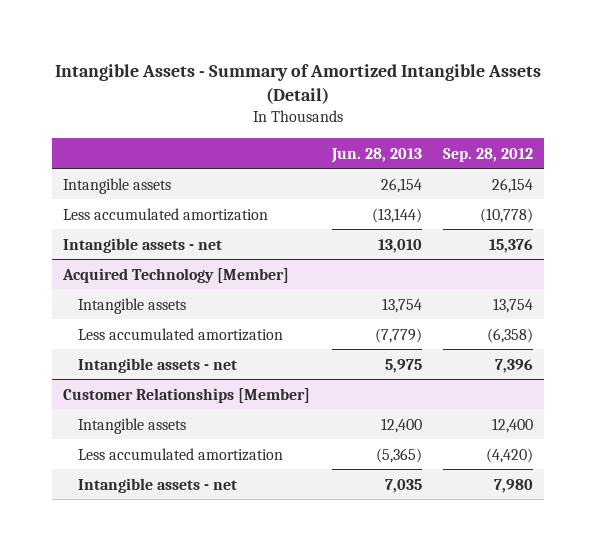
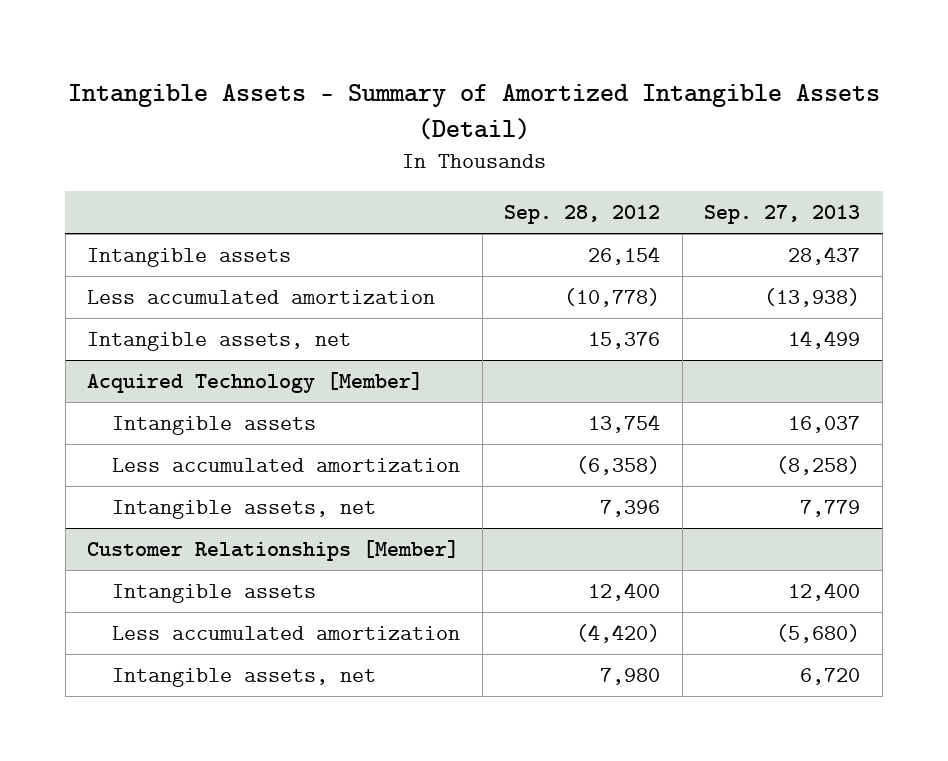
[330,147,422,163] Jun. 28, 2013 -> none
none -> [704,205,861,225] Sep. 27, 2013
[62,237,222,253] Intangible assets - net -> [87,332,352,352] Intangible assets, net
[77,357,237,373] Intangible assets - net -> [112,500,377,520] Intangible assets, net
[77,477,237,493] Intangible assets - net -> [112,668,377,688] Intangible assets, net

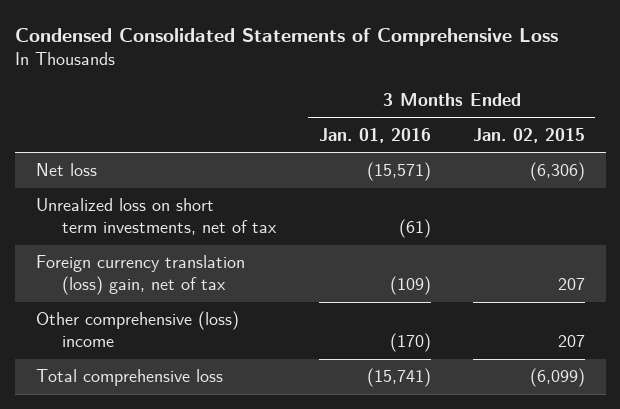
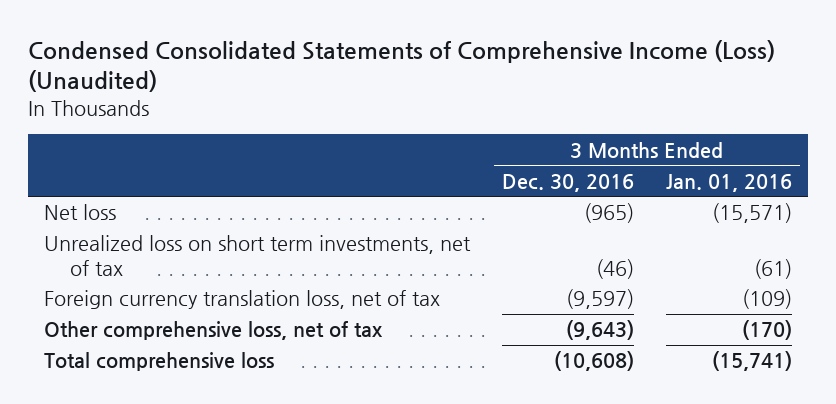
[14,27,558,46] Condensed Consolidated Statements of Comprehensive Loss -> [27,39,775,93] Condensed Consolidated Statements of Comprehensive Income (Loss) (Unaudited)
[472,127,585,143] Jan. 02, 2015 -> none
none -> [501,173,634,192] Dec. 30, 2016
[35,255,245,296] Foreign currency translation (loss) gain, net of tax -> [43,290,440,310] Foreign currency translation loss, net of tax
[35,311,239,348] Other comprehensive (loss) income -> [43,321,383,341] Other comprehensive loss, net of tax

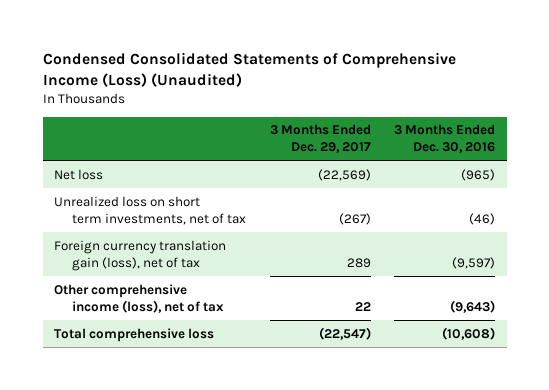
[666,173,793,192] Jan. 01, 2016 -> none
none -> [269,124,371,154] 3 Months Ended Dec. 29, 2017
[43,290,440,310] Foreign currency translation loss, net of tax -> [54,239,227,271] Foreign currency translation gain (loss), net of tax
[43,321,383,341] Other comprehensive loss, net of tax -> [54,283,225,313] Other comprehensive income (loss), net of tax

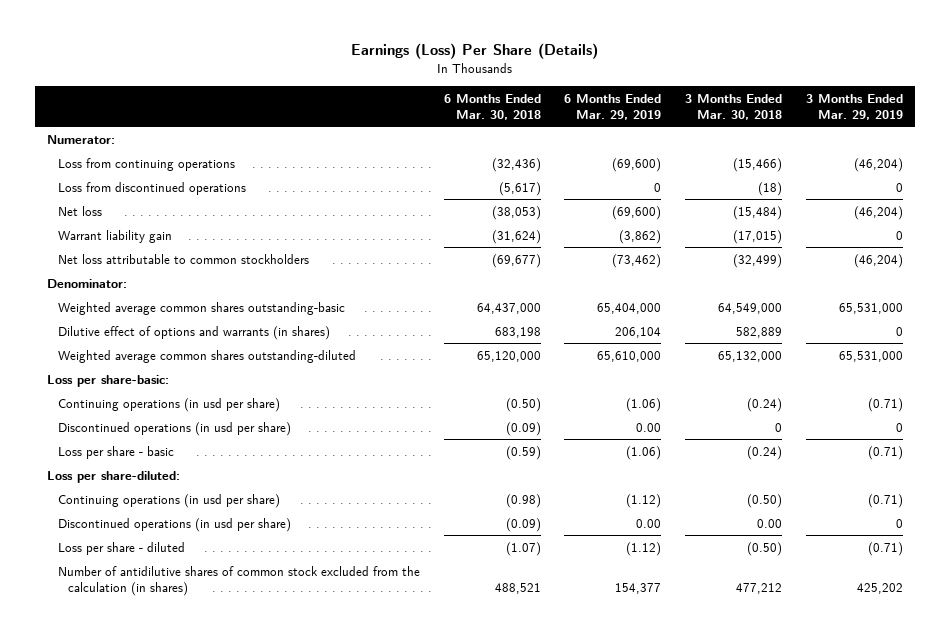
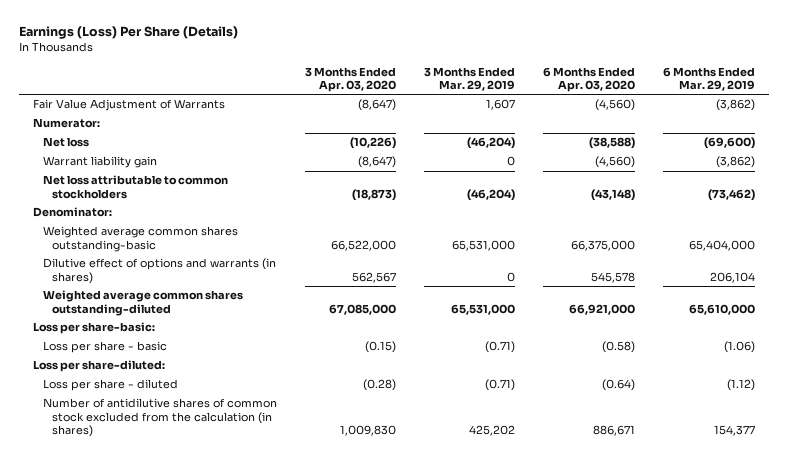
[443,94,541,121] 6 Months Ended Mar. 30, 2018 -> none
[685,94,783,121] 3 Months Ended Mar. 30, 2018 -> none
none -> [304,66,396,93] 3 Months Ended Apr. 03, 2020
none -> [543,66,636,93] 6 Months Ended Apr. 03, 2020
none -> [33,99,226,112] Fair Value Adjustment of Warrants
[57,157,235,171] Loss from continuing operations -> none
[57,181,246,195] Loss from discontinued operations -> none
[57,397,280,412] Continuing operations (in usd per share) -> none
[57,421,291,436] Discontinued operations (in usd per share) -> none
[57,493,280,508] Continuing operations (in usd per share) -> none
[57,517,291,532] Discontinued operations (in usd per share) -> none

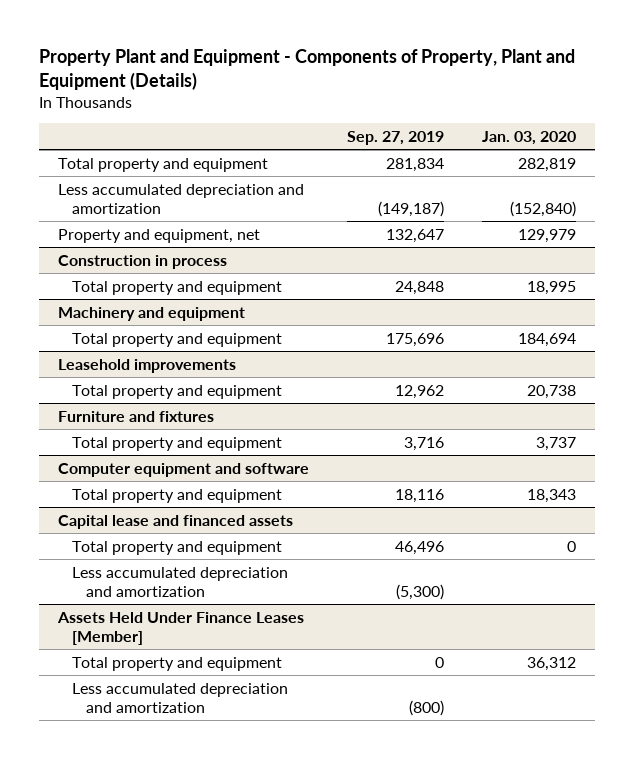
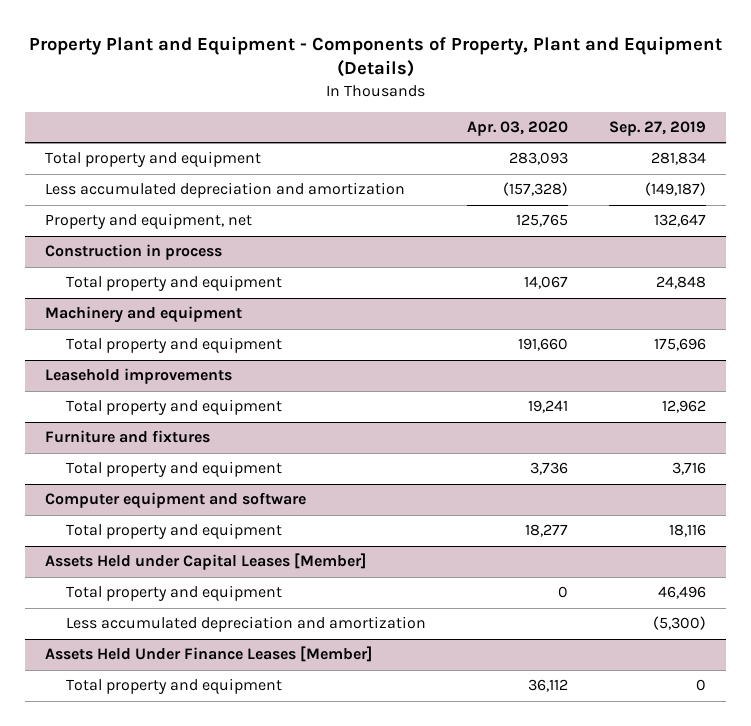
[481,131,576,146] Jan. 03, 2020 -> none
none -> [467,121,569,137] Apr. 03, 2020
[57,514,293,529] Capital lease and financed assets -> [45,553,367,571] Assets Held under Capital Leases [Member]
[72,682,289,714] Less accumulated depreciation and amortization -> none

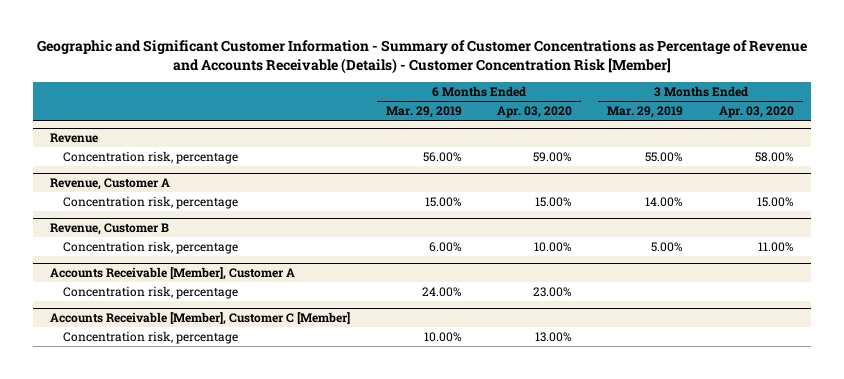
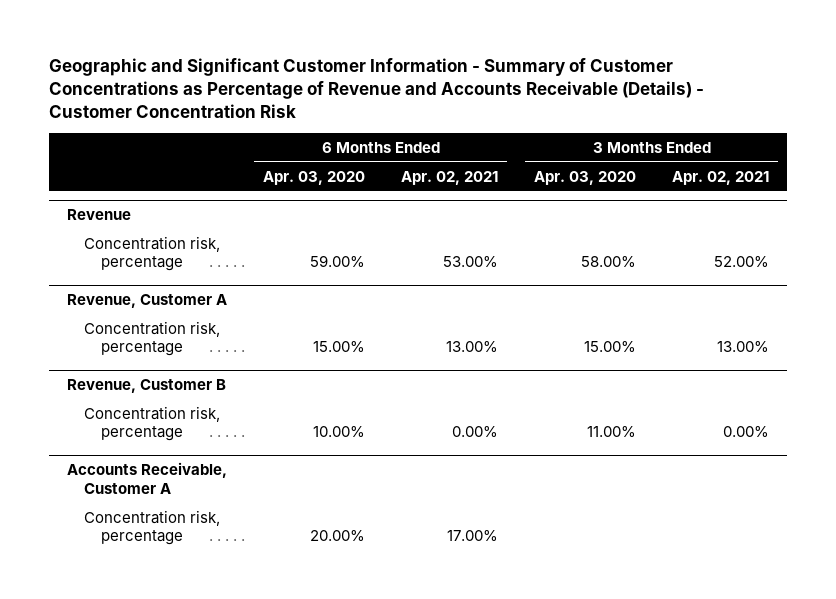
[36,40,807,75] Geographic and Significant Customer Information - Summary of Customer Concentrations as Percentage of Revenue and Accounts Receivable (Details) - Customer Concentration Risk [Member] -> [48,58,704,119] Geographic and Significant Customer Information - Summary of Customer Concentrations as Percentage of Revenue and Accounts Receivable (Details) - Customer Concentration Risk
[385,106,462,119] Mar. 29, 2019 -> none
[607,106,684,119] Mar. 29, 2019 -> none
none -> [401,170,499,185] Apr. 02, 2021
none -> [672,170,770,185] Apr. 02, 2021
[50,312,351,326] Accounts Receivable [Member], Customer C [Member] -> none
[62,330,238,344] Concentration risk, percentage -> none
[50,267,296,281] Accounts Receivable [Member], Customer A -> [66,462,227,494] Accounts Receivable, Customer A
[532,286,572,297] 23.00% -> [309,530,365,542] 20.00%

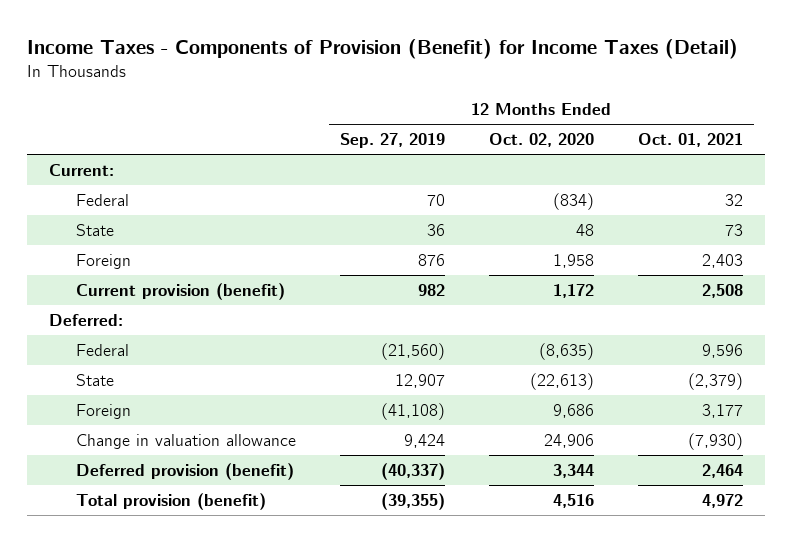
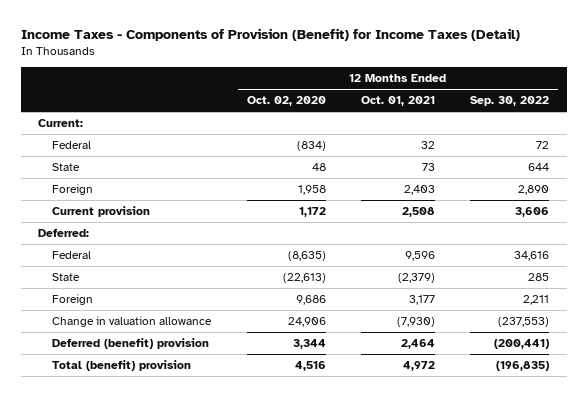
[339,133,445,149] Sep. 27, 2019 -> none
none -> [470,96,550,107] Sep. 30, 2022
[75,282,285,300] Current provision (benefit) -> [52,205,151,217] Current provision
[75,462,294,480] Deferred provision (benefit) -> [52,337,210,349] Deferred (benefit) provision
[75,492,266,510] Total provision (benefit) -> [52,359,192,371] Total (benefit) provision

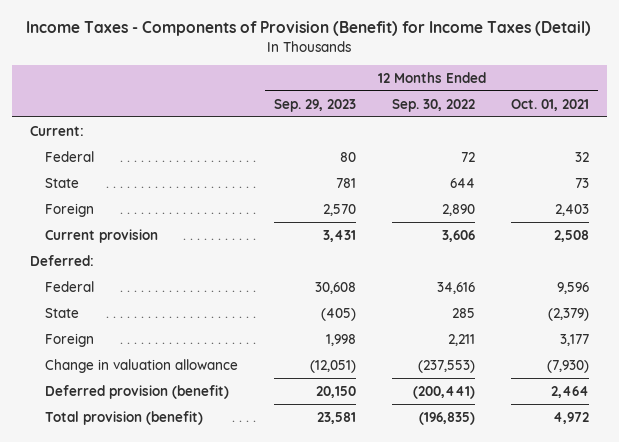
[246,96,326,107] Oct. 02, 2020 -> none
none -> [274,98,357,112] Sep. 29, 2023
[52,337,210,349] Deferred (benefit) provision -> [45,384,230,399] Deferred provision (benefit)
[52,359,192,371] Total (benefit) provision -> [45,410,204,425] Total provision (benefit)

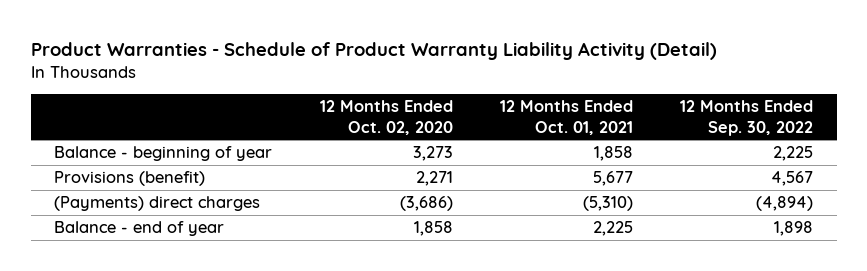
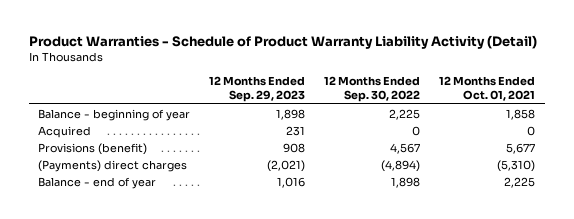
[319,100,453,135] 12 Months Ended Oct. 02, 2020 -> none
none -> [209,75,306,103] 12 Months Ended Sep. 29, 2023
none -> [38,125,92,138] Acquired

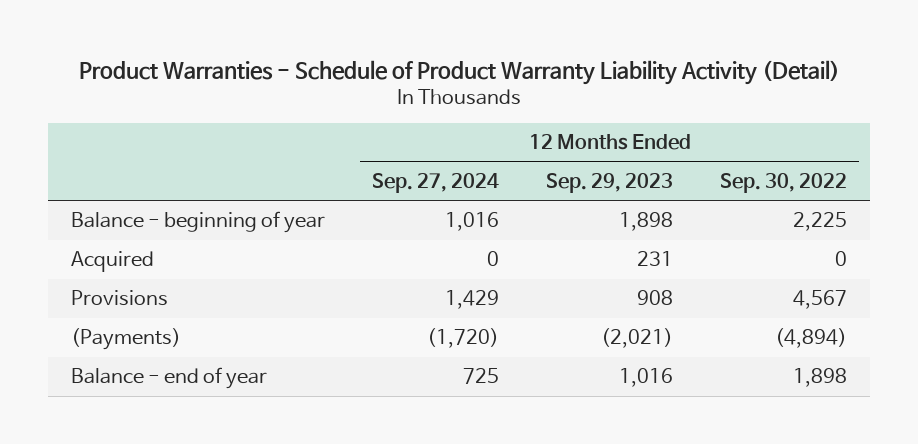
[439,75,536,102] 12 Months Ended Oct. 01, 2021 -> none
none -> [372,173,500,194] Sep. 27, 2024
[38,142,148,155] Provisions (benefit) -> [71,290,169,307] Provisions
[38,159,188,172] (Payments) direct charges -> [71,328,182,351] (Payments)

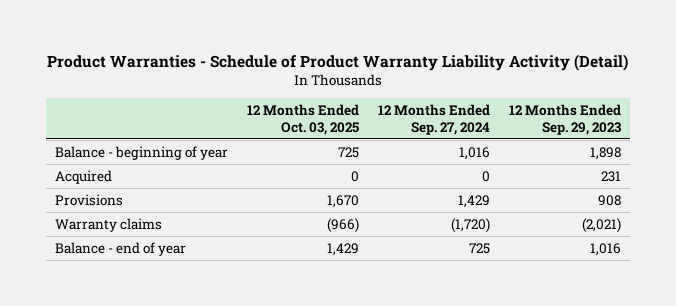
[719,173,847,194] Sep. 30, 2022 -> none
none -> [247,104,360,135] 12 Months Ended Oct. 03, 2025
[71,328,182,351] (Payments) -> [55,217,163,232] Warranty claims

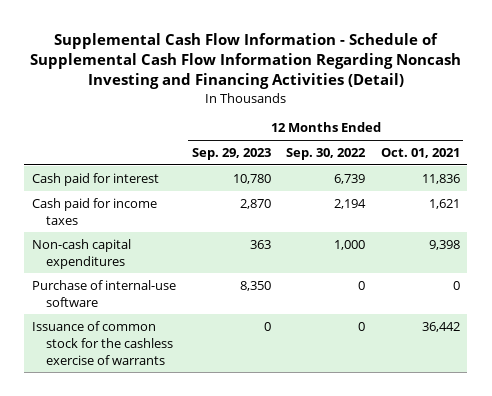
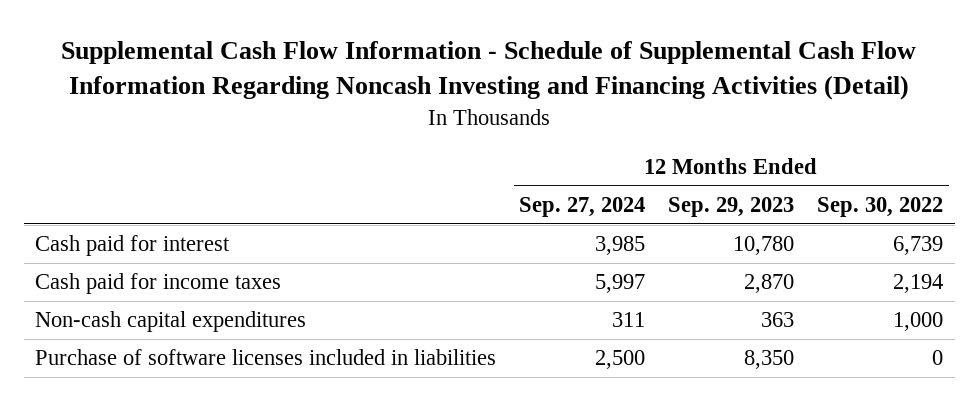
[380,147,460,158] Oct. 01, 2021 -> none
none -> [519,196,646,217] Sep. 27, 2024
[32,320,173,365] Issuance of common stock for the cashless exercise of warrants -> none
[32,279,177,307] Purchase of internal-use software -> [35,349,497,366] Purchase of software licenses included in liabilities

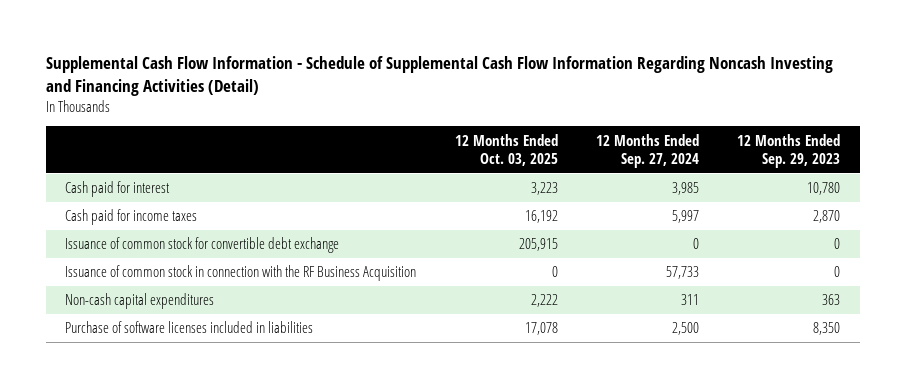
[817,196,944,217] Sep. 30, 2022 -> none
none -> [454,133,558,167] 12 Months Ended Oct. 03, 2025
none -> [65,237,340,254] Issuance of common stock for convertible debt exchange
none -> [65,265,417,282] Issuance of common stock in connection with the RF Business Acquisition

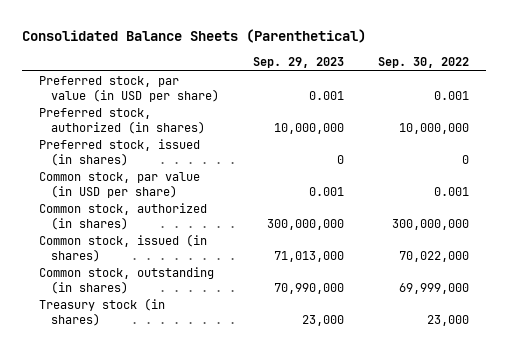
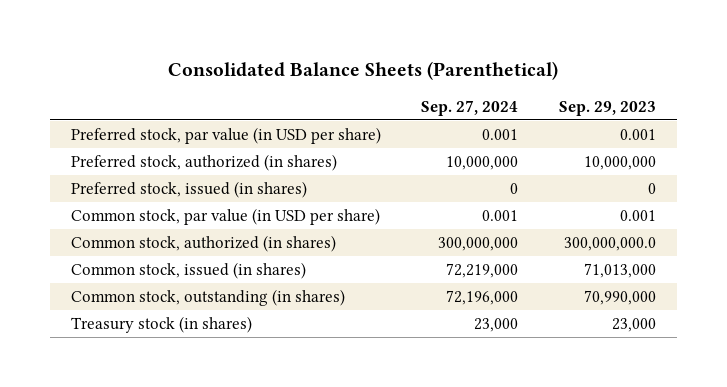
[378,57,470,69] Sep. 30, 2022 -> none
none -> [421,99,519,116] Sep. 27, 2024
[267,218,345,230] 300,000,000 -> [564,236,657,251] 300,000,000.0

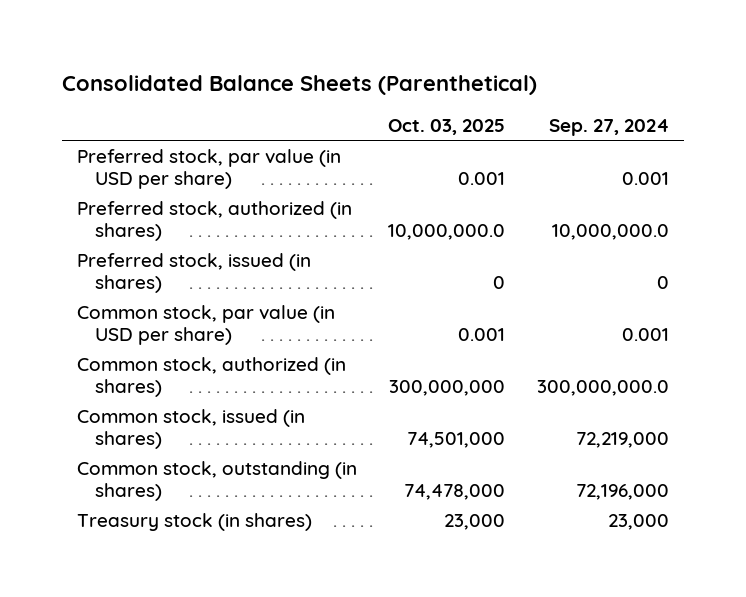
[559,100,657,116] Sep. 29, 2023 -> none
none -> [388,119,506,136] Oct. 03, 2025
[446,155,519,170] 10,000,000 -> [551,223,669,240] 10,000,000.0
[438,236,519,251] 300,000,000 -> [536,379,669,396] 300,000,000.0

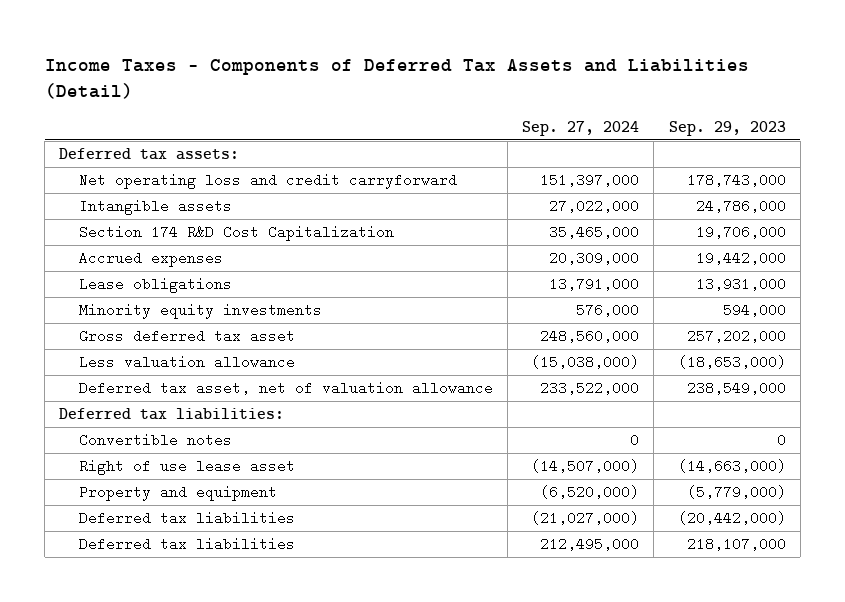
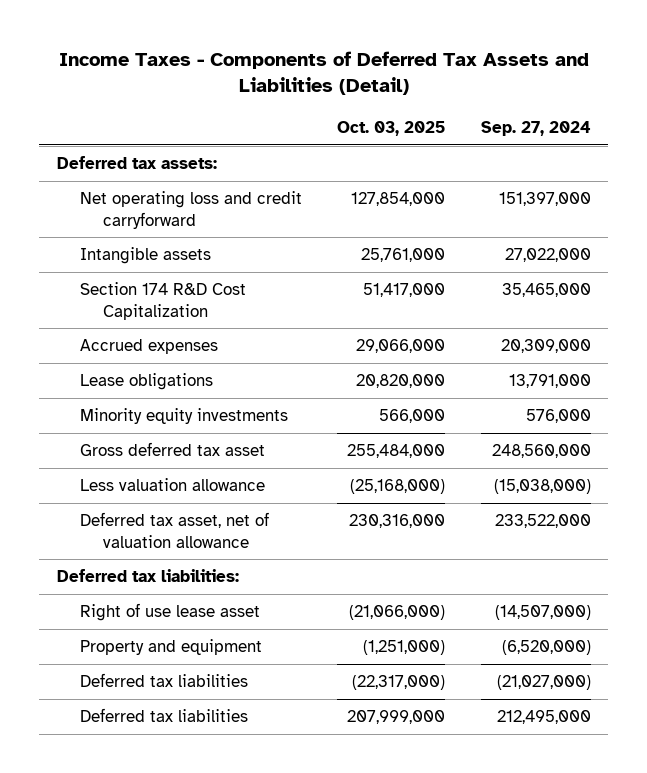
[668,121,786,137] Sep. 29, 2023 -> none
none -> [337,120,446,136] Oct. 03, 2025
[78,432,232,447] Convertible notes -> none

